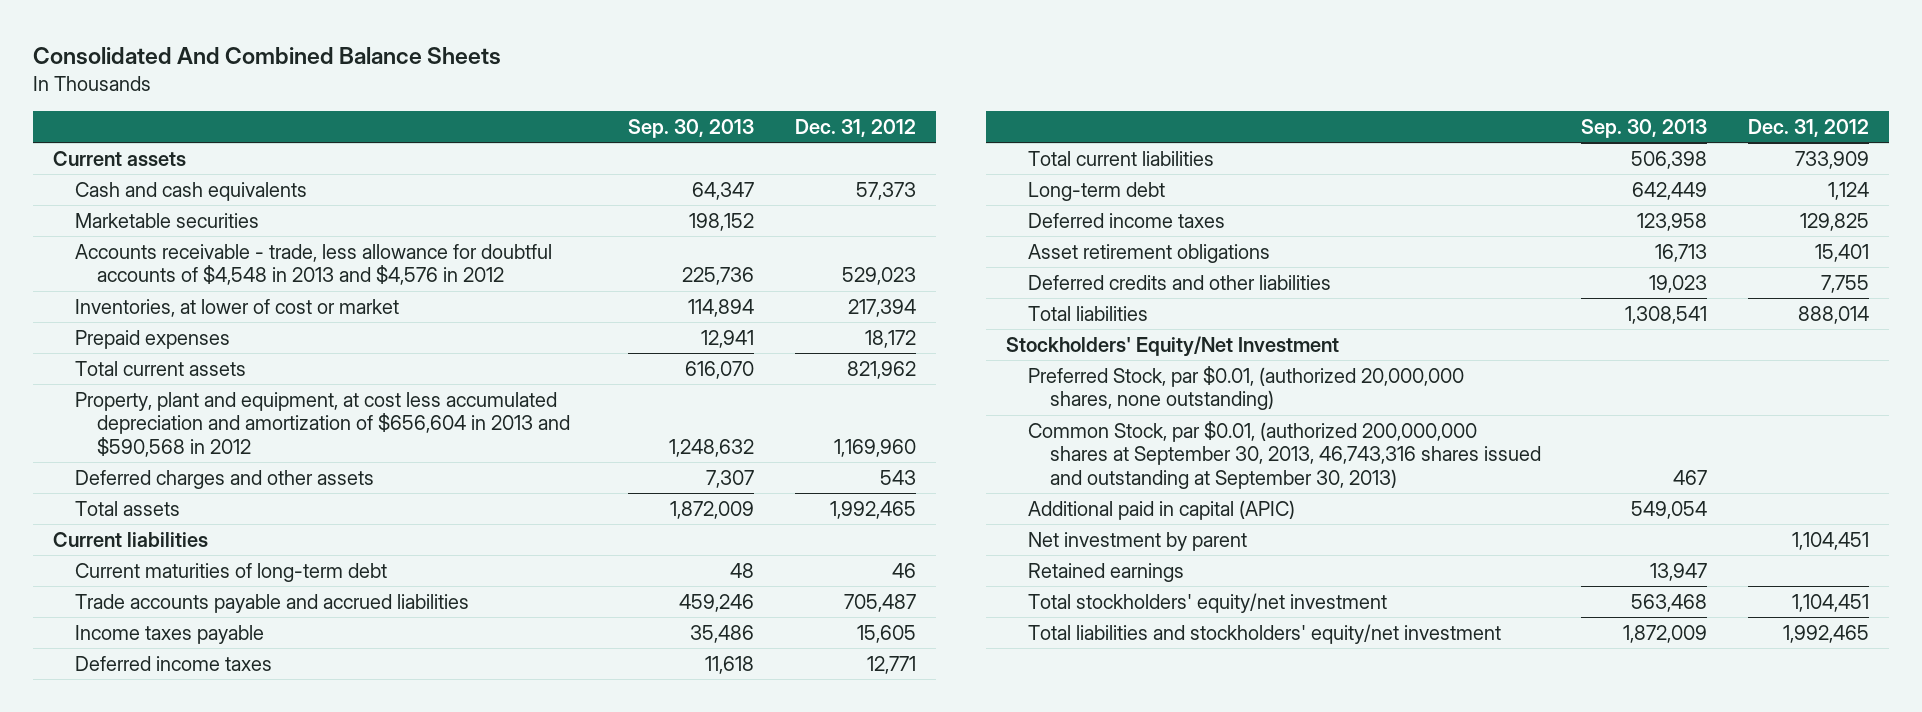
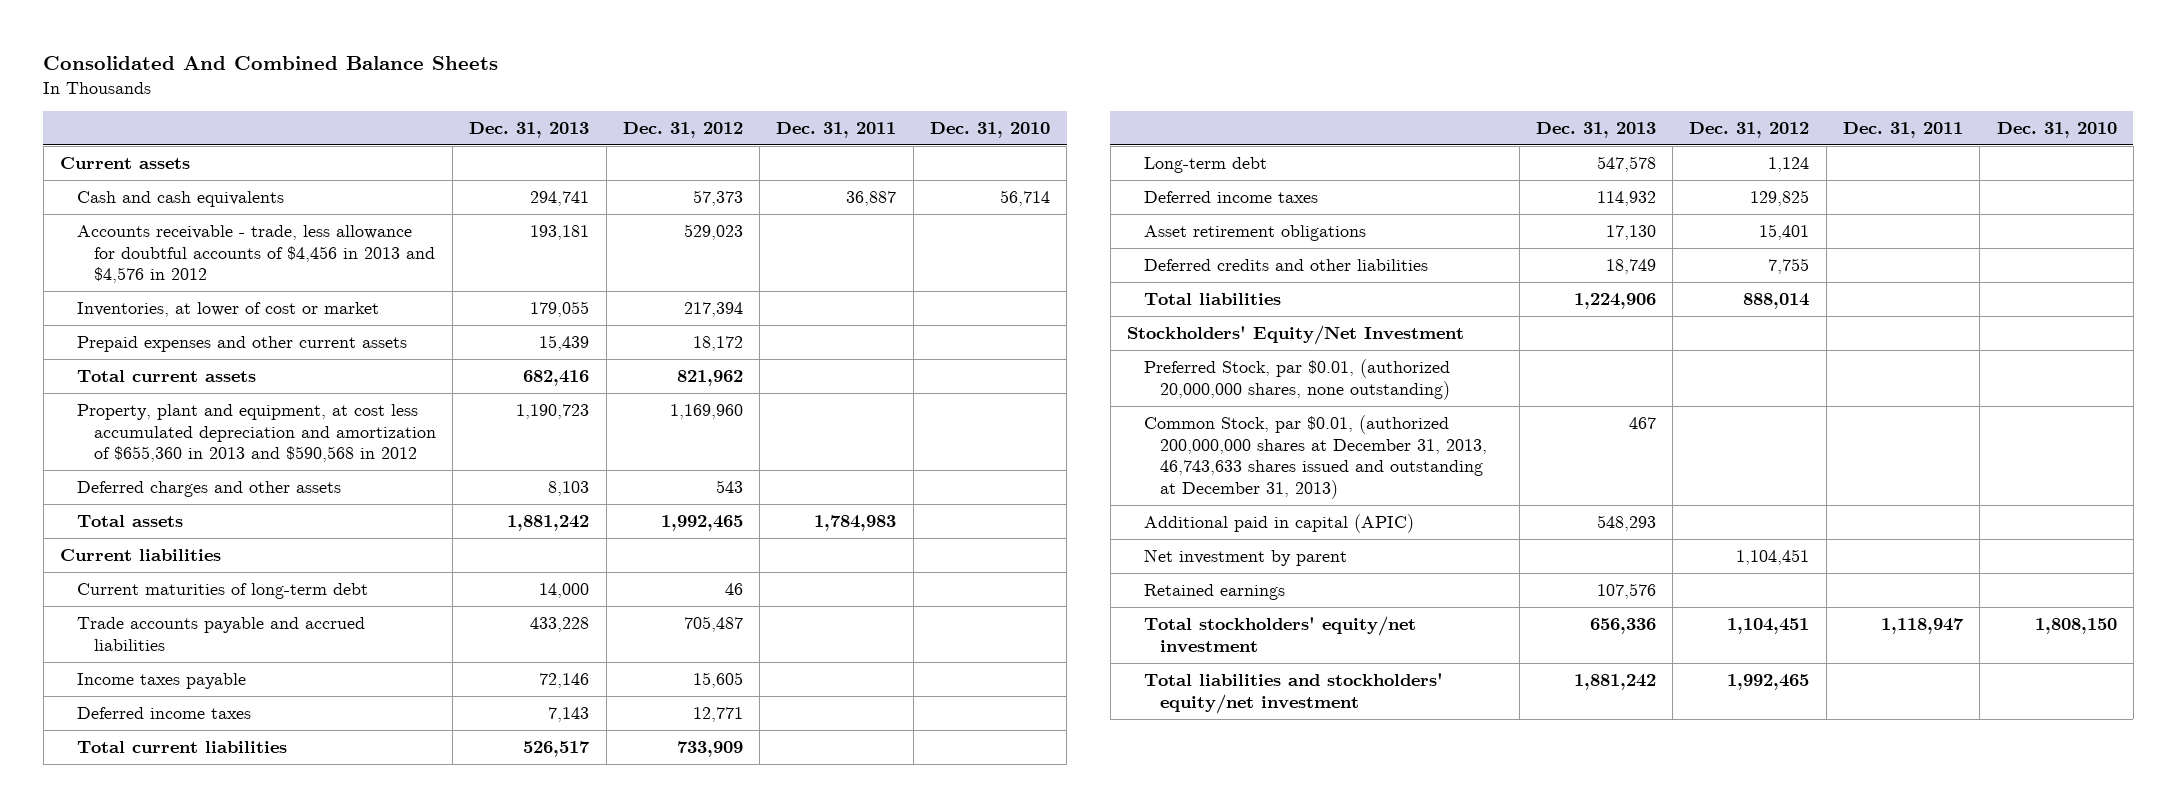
[628,118,755,138] Sep. 30, 2013 -> none
none -> [469,121,590,138] Dec. 31, 2013
none -> [776,121,897,138] Dec. 31, 2011
none -> [930,121,1051,138] Dec. 31, 2010
[74,212,259,228] Marketable securities -> none
[74,243,552,286] Accounts receivable - trade, less allowance for doubtful accounts of $4,548 in 2013 and $4,576 in 2012 -> [77,224,435,284] Accounts receivable - trade, less allowance for doubtful accounts of $4,456 in 2013 and $4,576 in 2012
[74,329,230,349] Prepaid expenses -> [77,335,408,352] Prepaid expenses and other current assets
[74,391,570,457] Property, plant and equipment, at cost less accumulated depreciation and amortization of $656,604 in 2013 and $590,568 in 2012 -> [77,403,436,463] Property, plant and equipment, at cost less accumulated depreciation and amortization of $655,360 in 2013 and $590,568 in 2012
[1028,420,1541,489] Common Stock, par $0.01, (authorized 200,000,000 shares at September 30, 2013, 46,743,316 shares issued and outstanding at September 30, 2013) -> [1143,414,1488,499] Common Stock, par $0.01, (authorized 200,000,000 shares at December 31, 2013, 46,743,633 shares issued and outstanding at December 31, 2013)

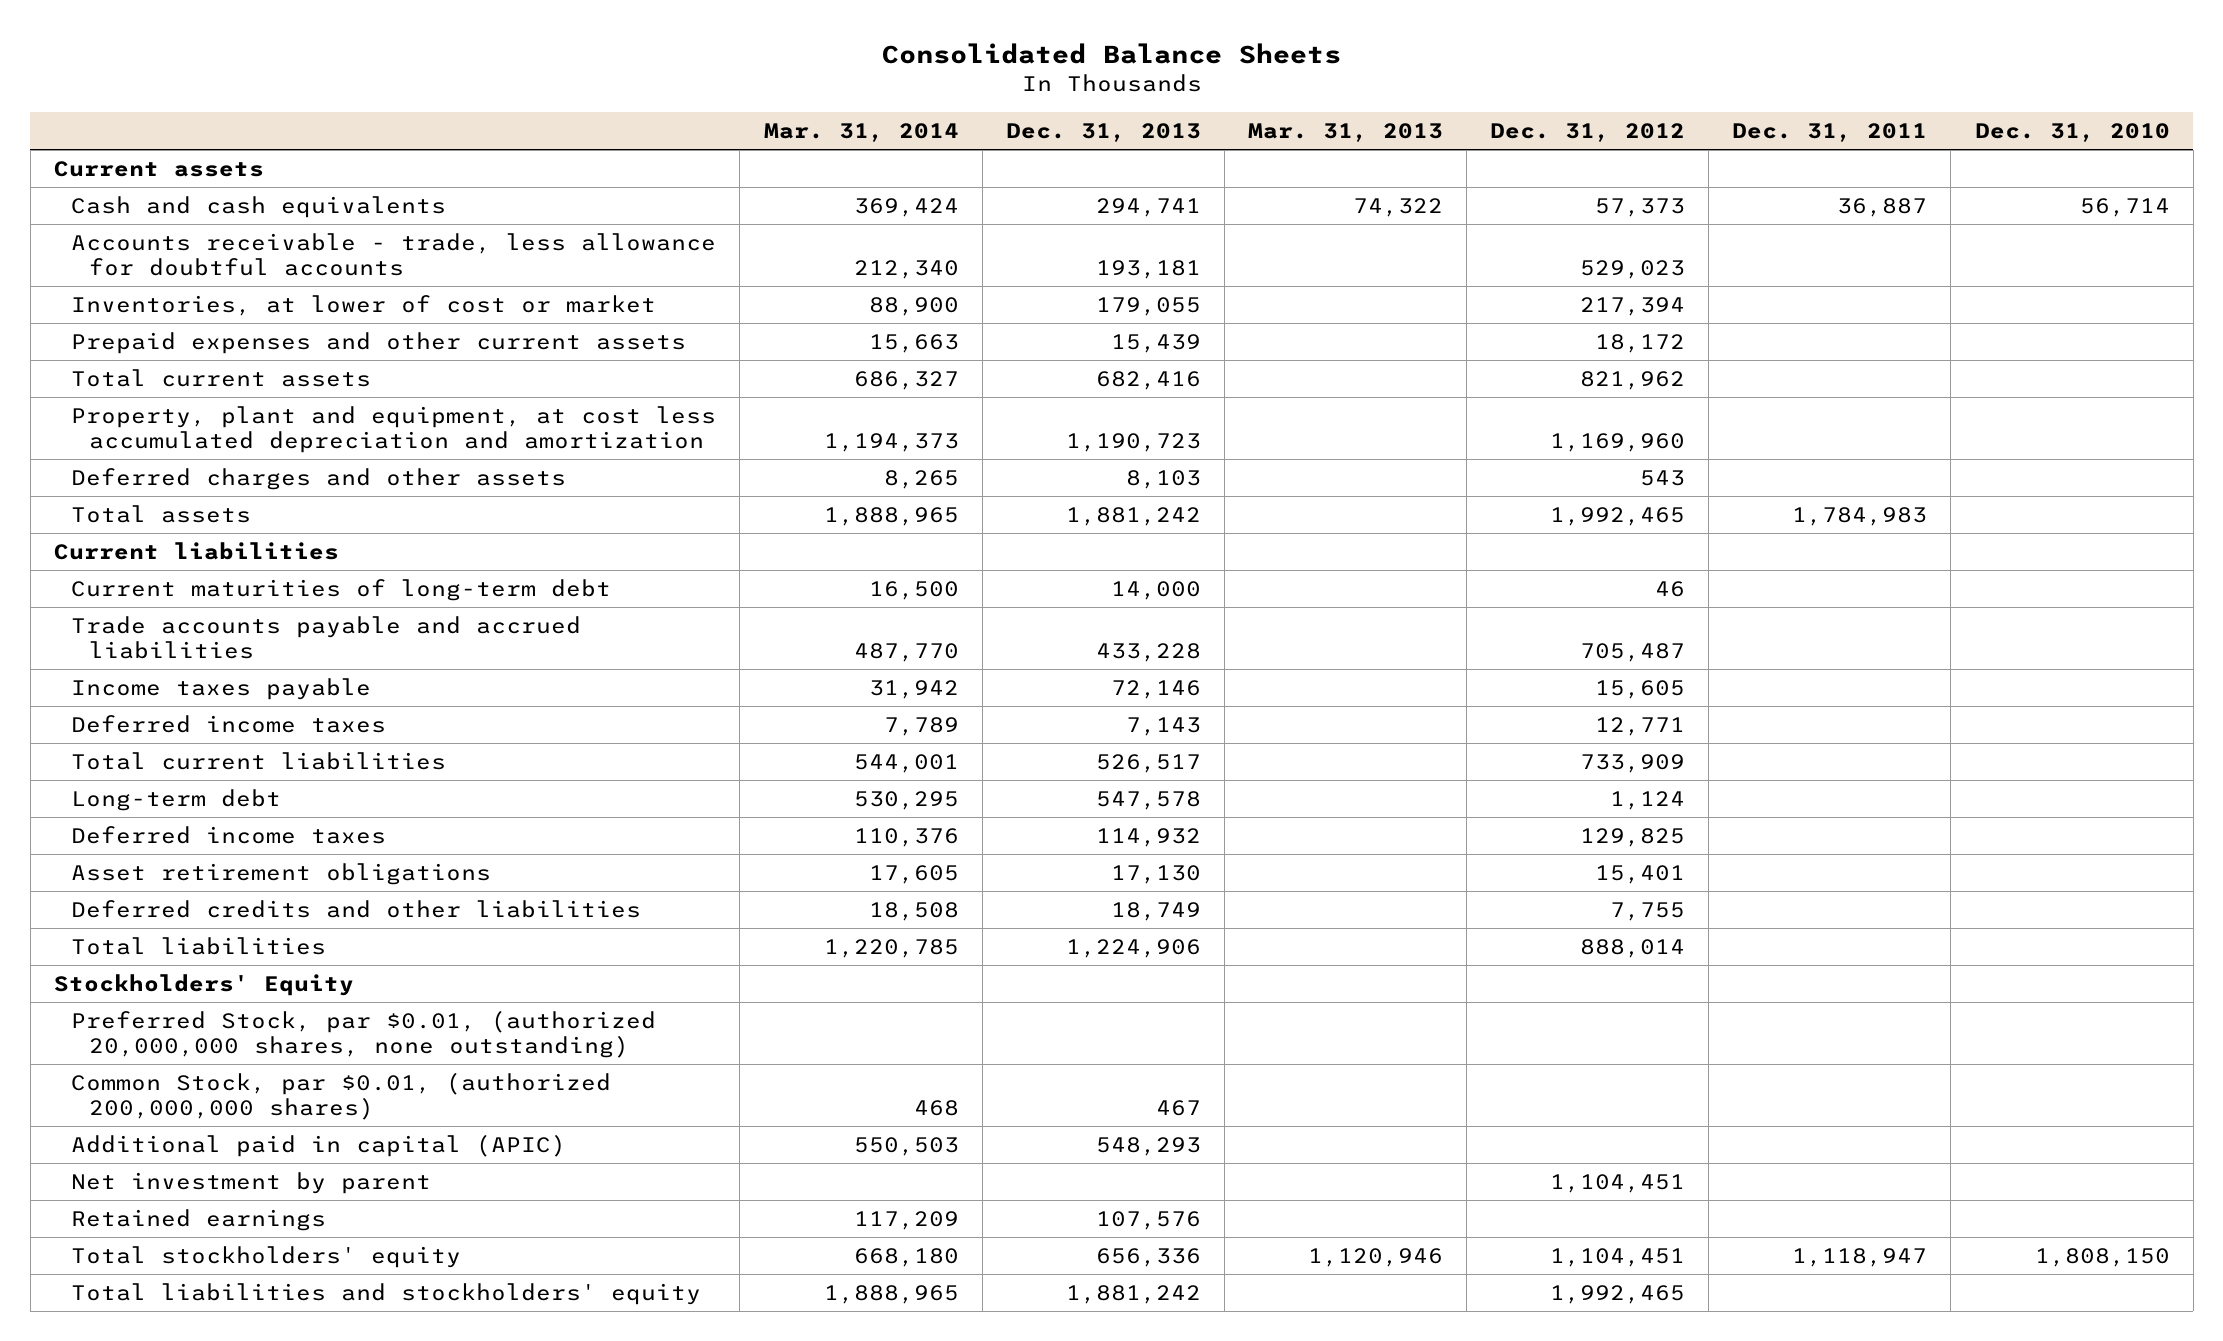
[43,56,499,71] Consolidated And Combined Balance Sheets -> [881,42,1341,64] Consolidated Balance Sheets
none -> [763,123,959,143] Mar. 31, 2014
none -> [1247,123,1443,143] Mar. 31, 2013
[77,224,435,284] Accounts receivable - trade, less allowance for doubtful accounts of $4,456 in 2013 and $4,576 in 2012 -> [71,232,717,276] Accounts receivable - trade, less allowance for doubtful accounts
[77,403,436,463] Property, plant and equipment, at cost less accumulated depreciation and amortization of $655,360 in 2013 and $590,568 in 2012 -> [71,405,717,453] Property, plant and equipment, at cost less accumulated depreciation and amortization
[1126,324,1464,345] Stockholders' Equity/Net Investment -> [53,973,354,996] Stockholders' Equity
[1143,414,1488,499] Common Stock, par $0.01, (authorized 200,000,000 shares at December 31, 2013, 46,743,633 shares issued and outstanding at December 31, 2013) -> [71,1071,612,1120] Common Stock, par $0.01, (authorized 200,000,000 shares)
[1143,615,1416,653] Total stockholders' equity/net investment -> [71,1245,462,1268] Total stockholders' equity
[1143,672,1443,714] Total liabilities and stockholders' equity/net investment -> [71,1282,702,1305] Total liabilities and stockholders' equity

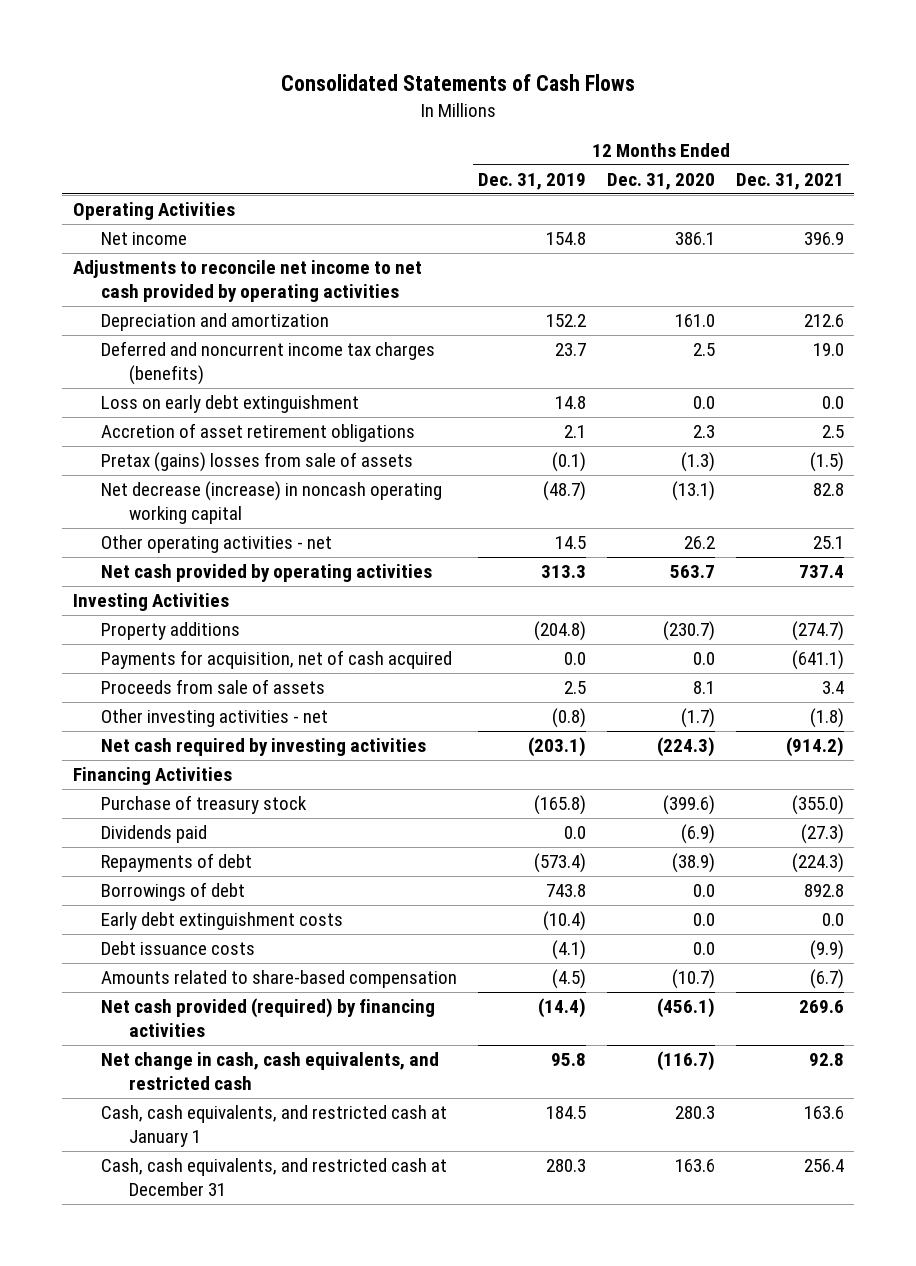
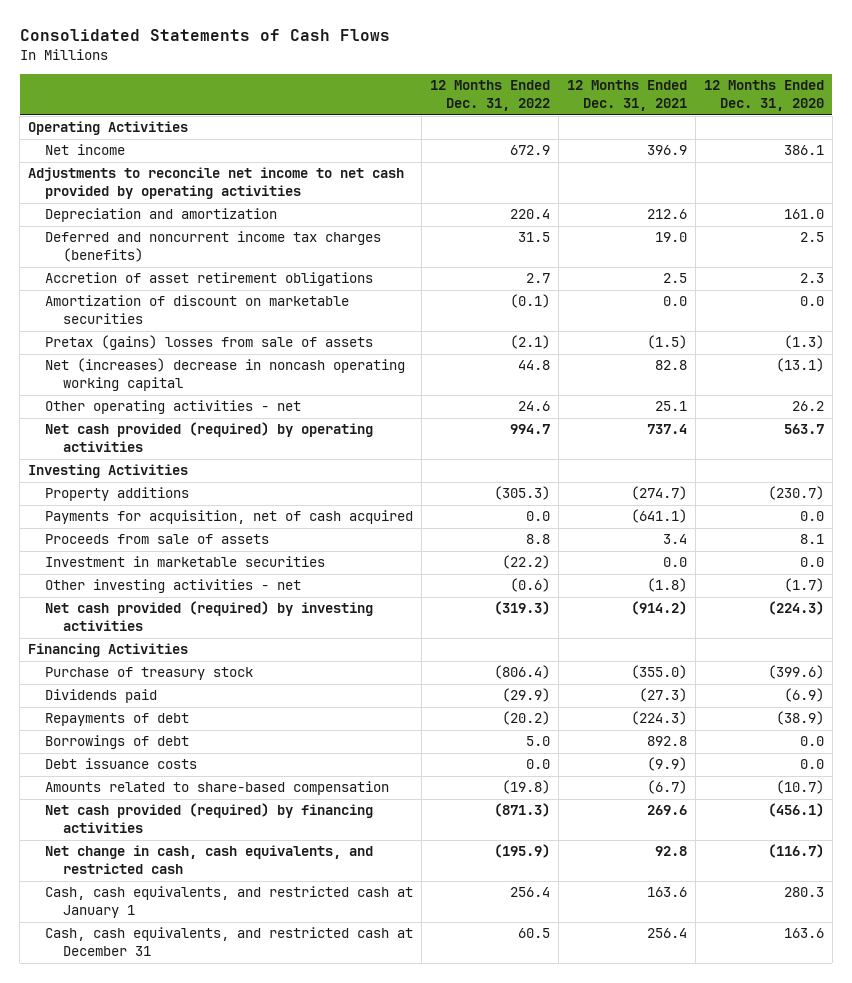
[477,172,586,190] Dec. 31, 2019 -> none
none -> [430,80,551,112] 12 Months Ended Dec. 31, 2022
[100,395,359,414] Loss on early debt extinguishment -> none
none -> [45,295,350,325] Amortization of discount on marketable securities
[100,481,442,525] Net decrease (increase) in noncash operating working capital -> [45,358,406,392] Net (increases) decrease in noncash operating working capital
[100,564,432,583] Net cash provided by operating activities -> [45,422,374,453] Net cash provided (required) by operating activities
none -> [45,556,326,568] Investment in marketable securities
[100,738,426,757] Net cash required by investing activities -> [45,601,374,632] Net cash provided (required) by investing activities
[100,912,343,931] Early debt extinguishment costs -> none

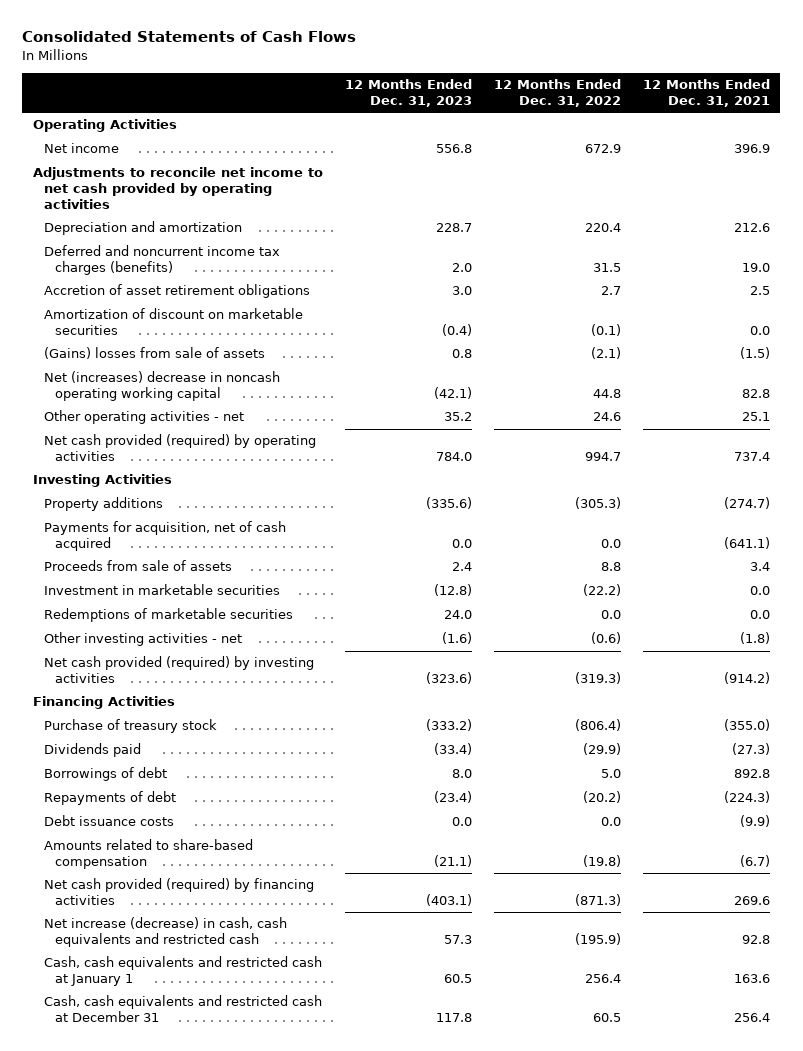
[703,80,824,112] 12 Months Ended Dec. 31, 2020 -> none
none -> [344,79,472,108] 12 Months Ended Dec. 31, 2023
[45,335,374,351] Pretax (gains) losses from sale of assets -> [44,347,266,360] (Gains) losses from sale of assets
none -> [44,608,294,623] Redemptions of marketable securities
[45,713,190,727] Repayments of debt -> [44,791,177,806] Repayments of debt
[45,845,374,875] Net change in cash, cash equivalents, and restricted cash -> [44,917,288,948] Net increase (decrease) in cash, cash equivalents and restricted cash
[45,886,414,919] Cash, cash equivalents, and restricted cash at January 1 -> [44,956,323,987] Cash, cash equivalents and restricted cash at January 1
[45,927,414,957] Cash, cash equivalents, and restricted cash at December 31 -> [44,995,323,1023] Cash, cash equivalents and restricted cash at December 31

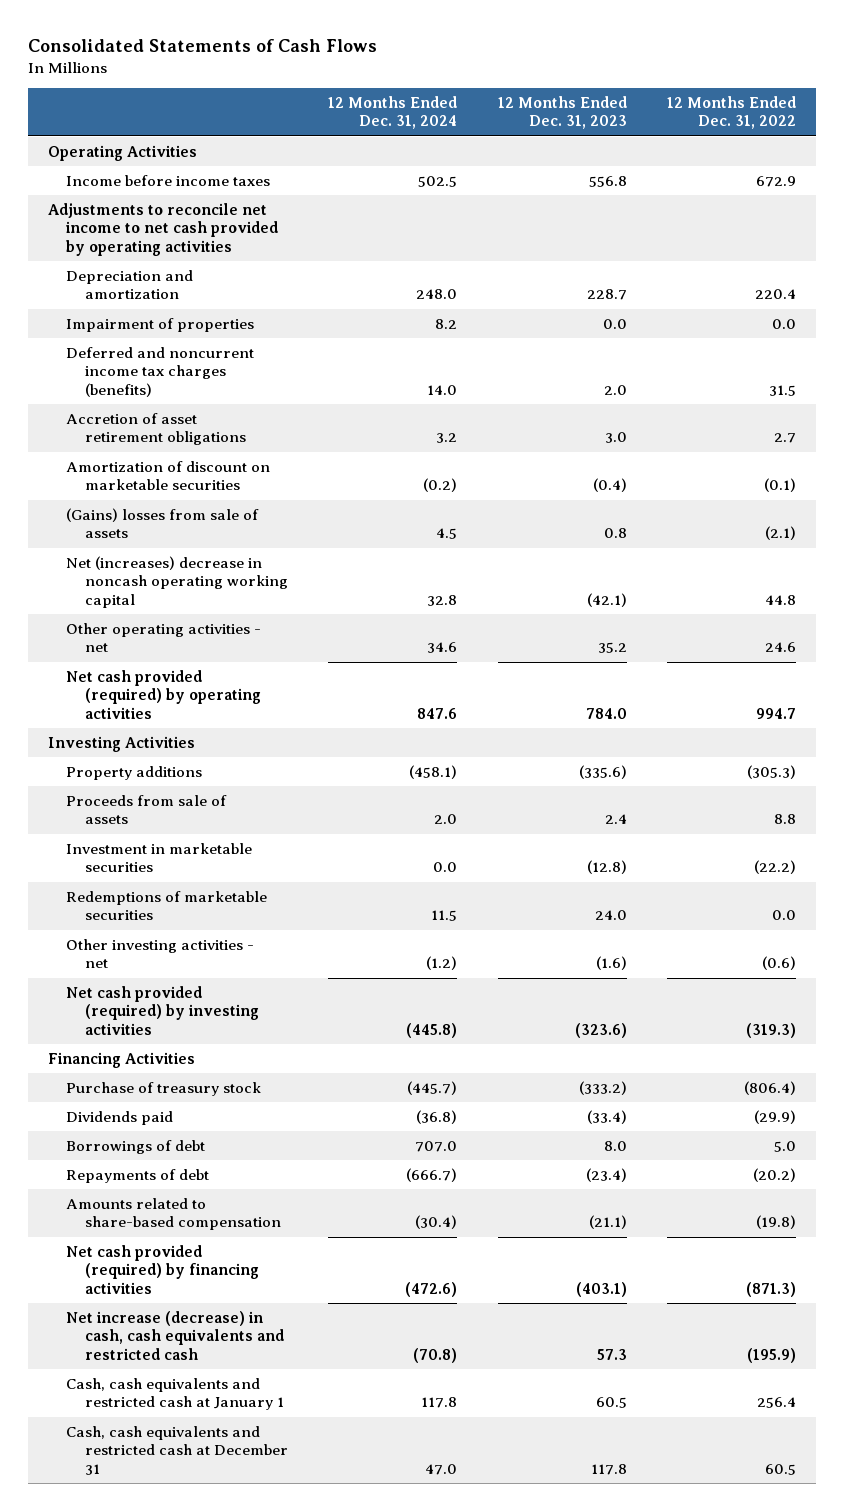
[642,79,770,108] 12 Months Ended Dec. 31, 2021 -> none
none -> [328,95,458,130] 12 Months Ended Dec. 31, 2024
[44,143,120,154] Net income -> [66,174,271,186] Income before income taxes
none -> [66,317,255,332] Impairment of properties
[44,521,287,552] Payments for acquisition, net of cash acquired -> none
[44,815,175,827] Debt issuance costs -> none

